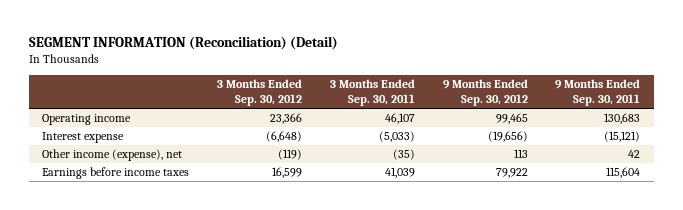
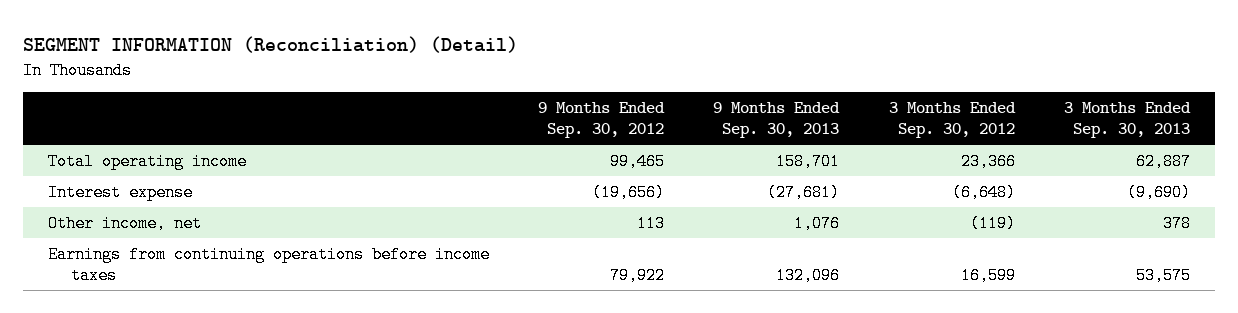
[329,79,415,107] 3 Months Ended Sep. 30, 2011 -> none
[555,79,641,107] 9 Months Ended Sep. 30, 2011 -> none
none -> [713,101,841,139] 9 Months Ended Sep. 30, 2013
none -> [1063,101,1191,139] 3 Months Ended Sep. 30, 2013
[42,114,132,126] Operating income -> [47,152,247,170] Total operating income
[42,149,183,162] Other income (expense), net -> [47,214,202,232] Other income, net
[42,167,190,180] Earnings before income taxes -> [47,245,490,285] Earnings from continuing operations before income taxes

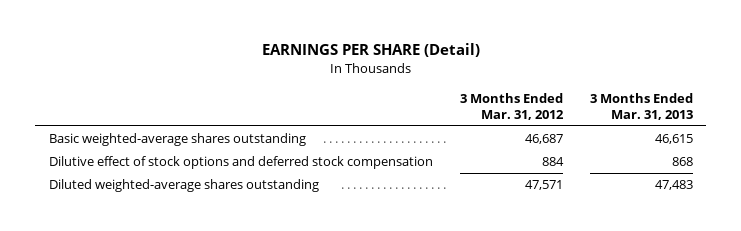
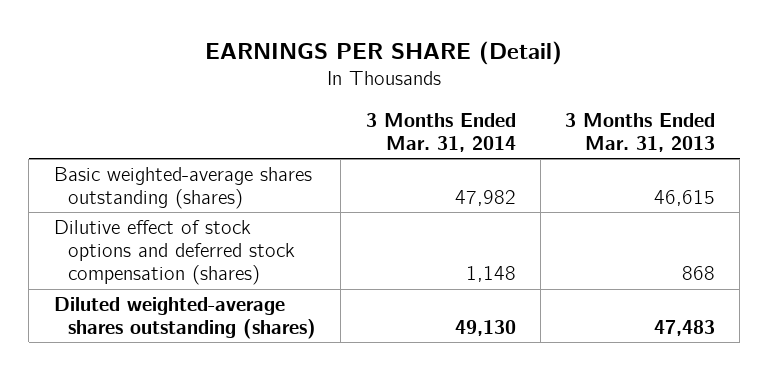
[459,92,564,120] 3 Months Ended Mar. 31, 2012 -> none
none -> [365,112,516,152] 3 Months Ended Mar. 31, 2014
[48,133,306,147] Basic weighted-average shares outstanding -> [53,166,312,210] Basic weighted-average shares outstanding (shares)
[48,156,433,170] Dilutive effect of stock options and deferred stock compensation -> [53,219,295,286] Dilutive effect of stock options and deferred stock compensation (shares)
[48,179,319,193] Diluted weighted-average shares outstanding -> [53,296,316,340] Diluted weighted-average shares outstanding (shares)

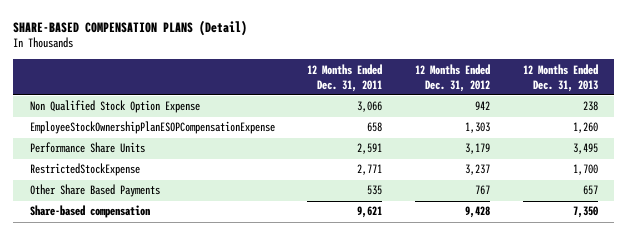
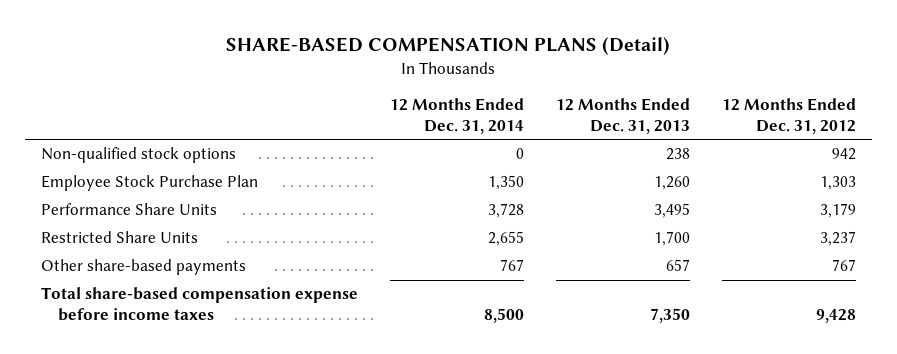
[307,63,383,92] 12 Months Ended Dec. 31, 2011 -> none
none -> [389,97,524,134] 12 Months Ended Dec. 31, 2014
[29,100,200,114] Non Qualified Stock Option Expense -> [41,147,237,164] Non-qualified stock options
[29,121,275,135] EmployeeStockOwnershipPlanESOPCompensationExpense -> [41,175,259,192] Employee Stock Purchase Plan
[29,163,140,177] RestrictedStockExpense -> [41,231,199,244] Restricted Share Units
[29,184,160,198] Other Share Based Payments -> [41,259,247,276] Other share-based payments
[29,205,150,219] Share-based compensation -> [41,287,359,322] Total share-based compensation expense before income taxes

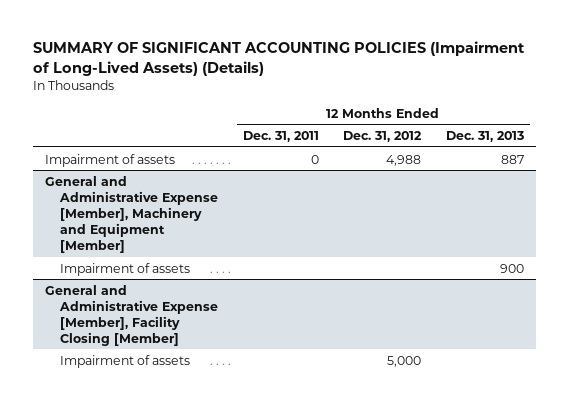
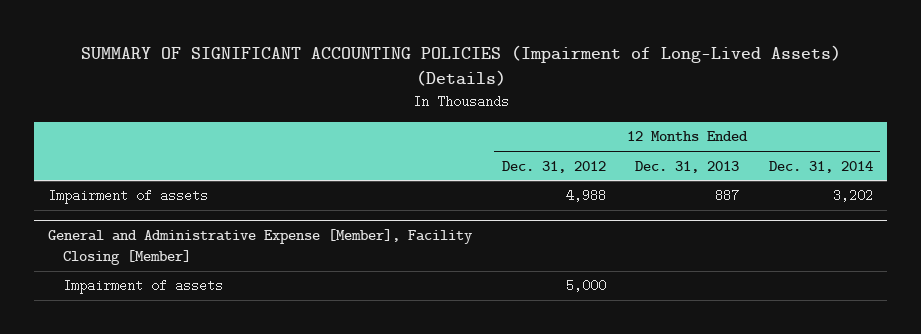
[242,131,319,143] Dec. 31, 2011 -> none
none -> [768,160,873,173] Dec. 31, 2014
[45,175,219,253] General and Administrative Expense [Member], Machinery and Equipment [Member] -> none
[60,262,191,276] Impairment of assets -> none

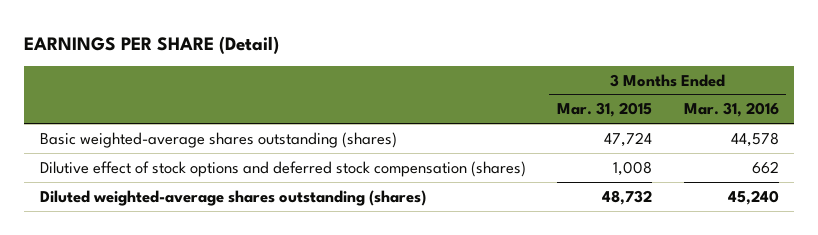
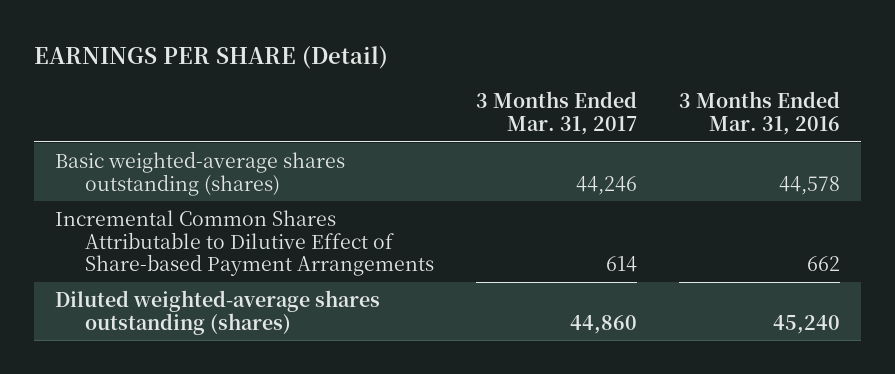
[557,102,653,118] Mar. 31, 2015 -> none
none -> [475,91,637,135] 3 Months Ended Mar. 31, 2017
[39,160,526,177] Dilutive effect of stock options and deferred stock compensation (shares) -> [55,209,434,277] Incremental Common Shares Attributable to Dilutive Effect of Share-based Payment Arrangements

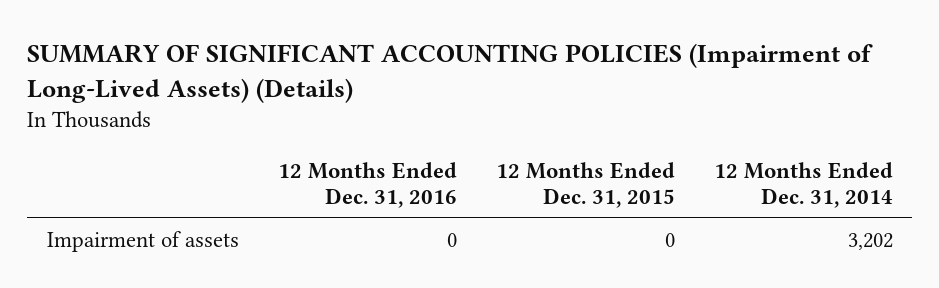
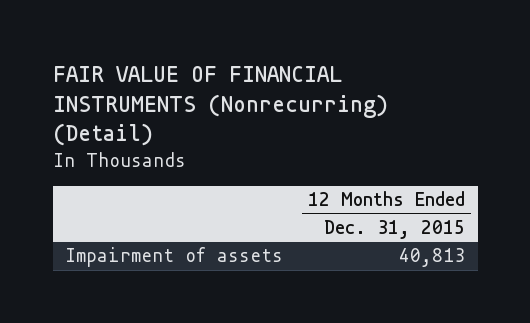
[27,42,874,103] SUMMARY OF SIGNIFICANT ACCOUNTING POLICIES (Impairment of Long-Lived Assets) (Details) -> [52,66,388,147] FAIR VALUE OF FINANCIAL INSTRUMENTS (Nonrecurring) (Detail)
[277,162,457,209] 12 Months Ended Dec. 31, 2016 -> none
[713,162,893,209] 12 Months Ended Dec. 31, 2014 -> none
[664,233,675,248] 0 -> [399,248,466,268] 40,813

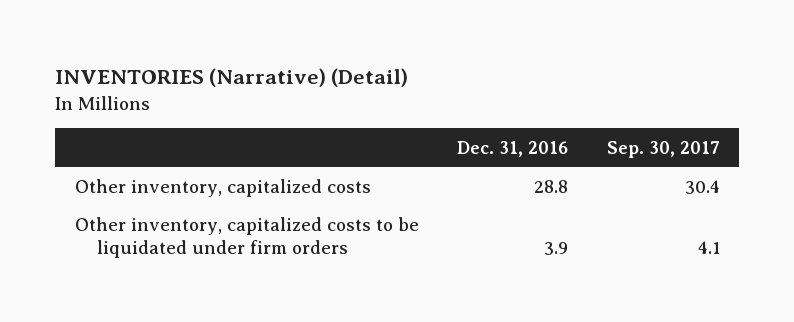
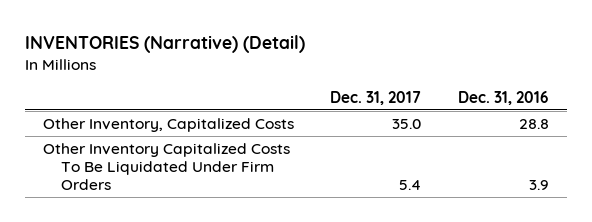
[606,140,720,158] Sep. 30, 2017 -> none
none -> [330,90,422,105] Dec. 31, 2017
[74,178,371,197] Other inventory, capitalized costs -> [43,117,295,132] Other Inventory, Capitalized Costs
[74,216,419,258] Other inventory, capitalized costs to be liquidated under firm orders -> [43,142,291,191] Other Inventory Capitalized Costs To Be Liquidated Under Firm Orders

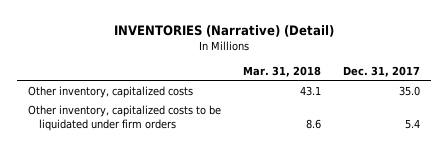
[457,90,549,105] Dec. 31, 2016 -> none
none -> [242,65,321,77] Mar. 31, 2018
[43,117,295,132] Other Inventory, Capitalized Costs -> [28,85,194,98] Other inventory, capitalized costs
[43,142,291,191] Other Inventory Capitalized Costs To Be Liquidated Under Firm Orders -> [28,104,222,132] Other inventory, capitalized costs to be liquidated under firm orders

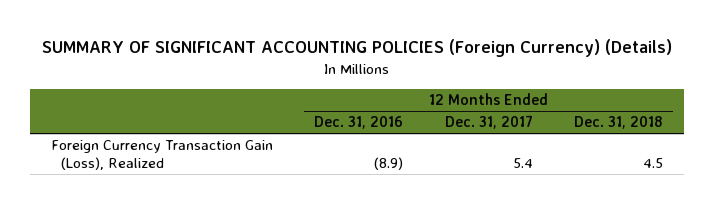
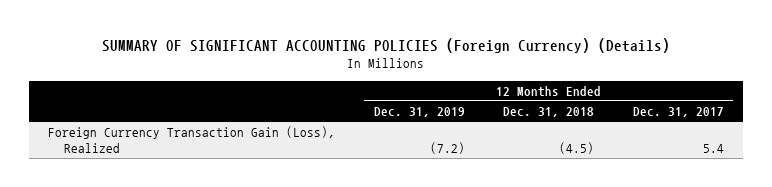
[314,116,404,130] Dec. 31, 2016 -> none
none -> [373,107,465,118] Dec. 31, 2019
[642,158,663,169] 4.5 -> [559,142,595,155] (4.5)

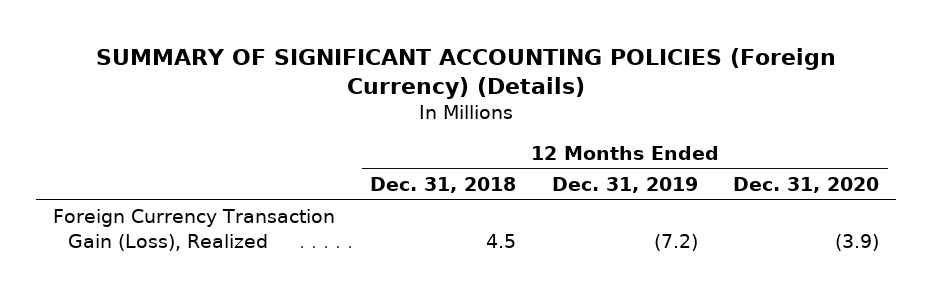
[632,107,724,118] Dec. 31, 2017 -> none
none -> [732,177,879,194] Dec. 31, 2020
[559,142,595,155] (4.5) -> [486,233,517,248] 4.5

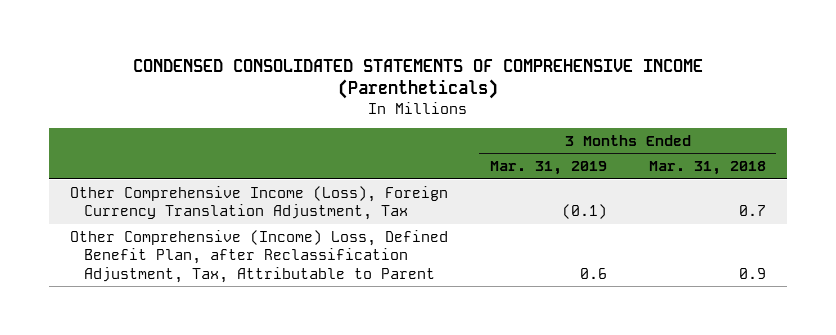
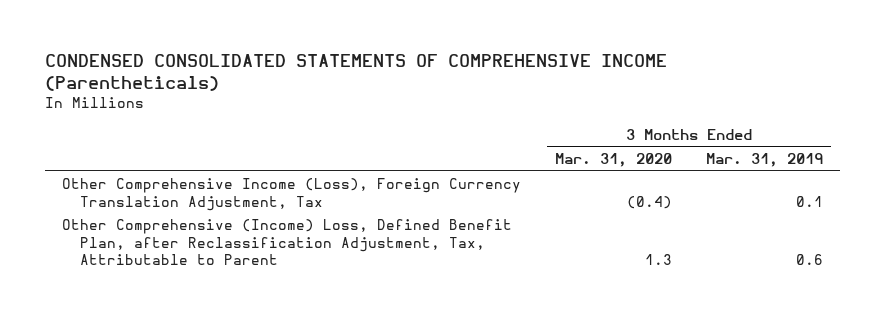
[648,161,766,176] Mar. 31, 2018 -> none
none -> [555,152,673,167] Mar. 31, 2020
[561,204,607,220] (0.1) -> [795,195,823,207] 0.1

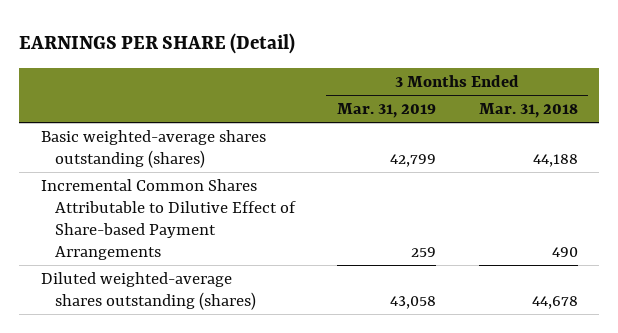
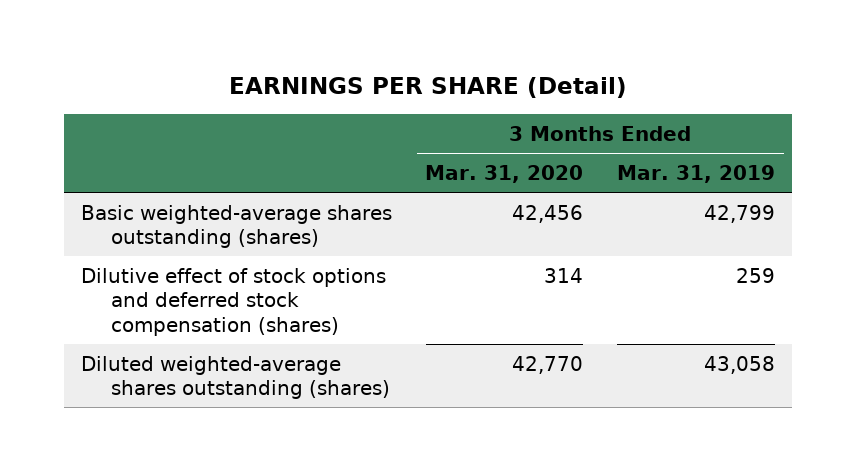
[478,103,578,119] Mar. 31, 2018 -> none
none -> [425,164,584,183] Mar. 31, 2020
[40,179,296,260] Incremental Common Shares Attributable to Dilutive Effect of Share-based Payment Arrangements -> [80,267,386,336] Dilutive effect of stock options and deferred stock compensation (shares)

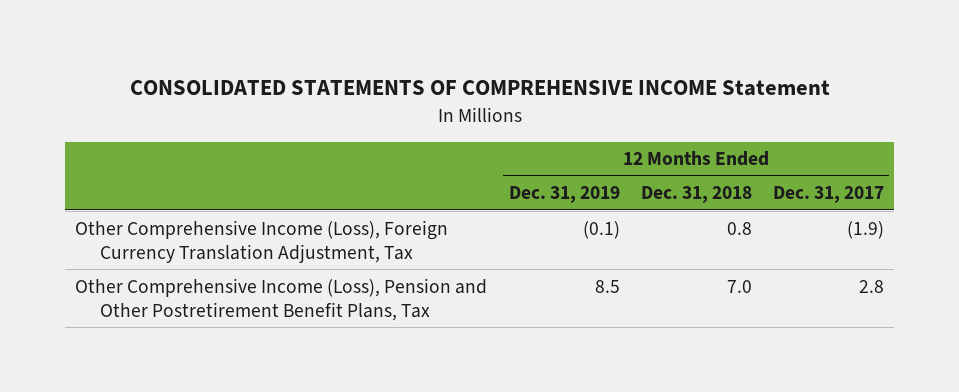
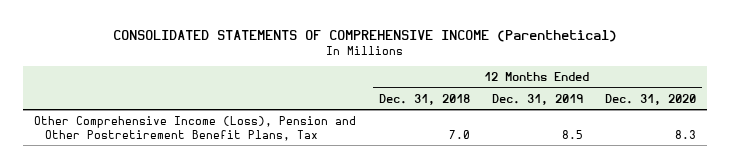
[129,80,830,97] CONSOLIDATED STATEMENTS OF COMPREHENSIVE INCOME Statement -> [113,30,618,43] CONSOLIDATED STATEMENTS OF COMPREHENSIVE INCOME (Parenthetical)
[772,186,884,204] Dec. 31, 2017 -> none
none -> [605,93,697,105] Dec. 31, 2020
[75,219,449,263] Other Comprehensive Income (Loss), Foreign Currency Translation Adjustment, Tax -> none

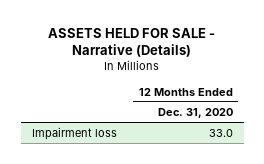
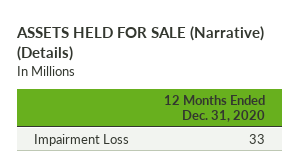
[48,28,216,58] ASSETS HELD FOR SALE - Narrative (Details) -> [16,25,265,62] ASSETS HELD FOR SALE (Narrative) (Details)
[31,127,117,141] Impairment loss -> [34,133,130,146] Impairment Loss
[208,129,233,138] 33.0 -> [249,133,266,144] 33

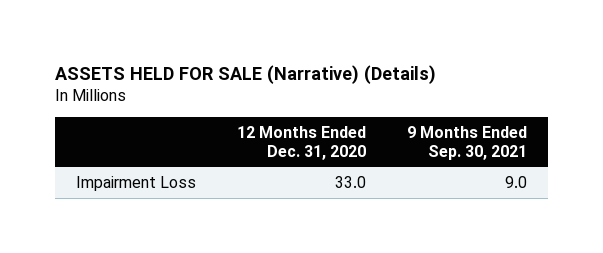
none -> [407,126,528,160] 9 Months Ended Sep. 30, 2021
[249,133,266,144] 33 -> [335,175,367,188] 33.0

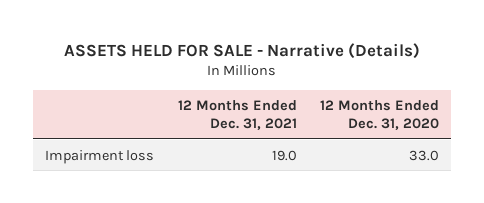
[55,64,437,84] ASSETS HELD FOR SALE (Narrative) (Details) -> [64,42,421,59] ASSETS HELD FOR SALE - Narrative (Details)
[407,126,528,160] 9 Months Ended Sep. 30, 2021 -> none
none -> [177,99,297,131] 12 Months Ended Dec. 31, 2021
[75,175,196,191] Impairment Loss -> [44,149,154,164] Impairment loss

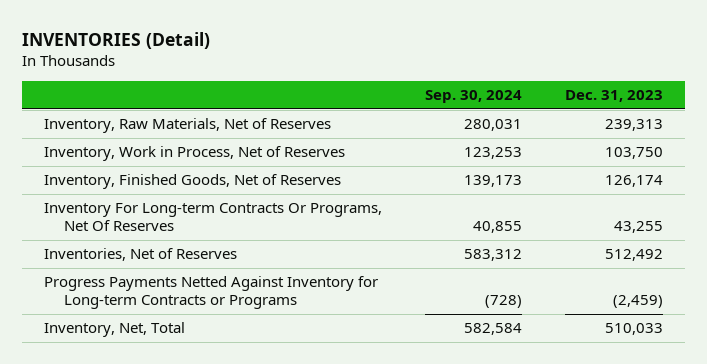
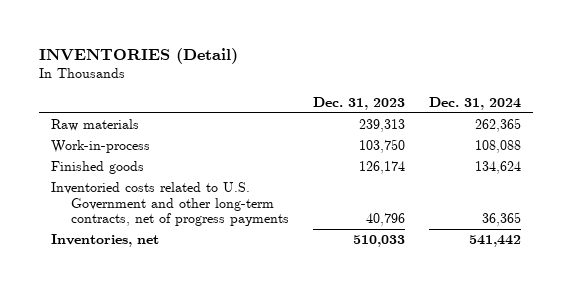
[424,90,522,104] Sep. 30, 2024 -> none
none -> [429,97,522,111] Dec. 31, 2024
[43,248,237,262] Inventories, Net of Reserves -> none
[43,276,378,310] Progress Payments Netted Against Inventory for Long-term Contracts or Programs -> none
[43,118,331,134] Inventory, Raw Materials, Net of Reserves -> [50,119,139,132] Raw materials
[43,146,345,162] Inventory, Work in Process, Net of Reserves -> [50,140,150,154] Work-in-process
[43,174,341,190] Inventory, Finished Goods, Net of Reserves -> [50,161,144,175] Finished goods
[43,203,382,232] Inventory For Long-term Contracts Or Programs, Net Of Reserves -> [50,182,290,227] Inventoried costs related to U.S. Government and other long-term contracts, net of progress payments
[614,221,664,234] 43,255 -> [366,213,406,227] 40,796
[43,322,185,338] Inventory, Net, Total -> [50,234,159,248] Inventories, net

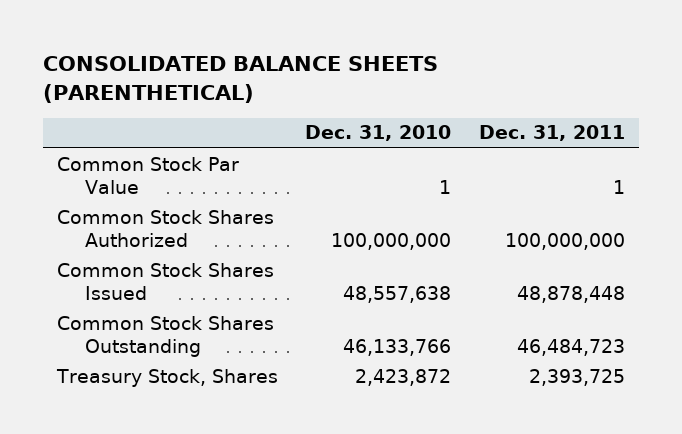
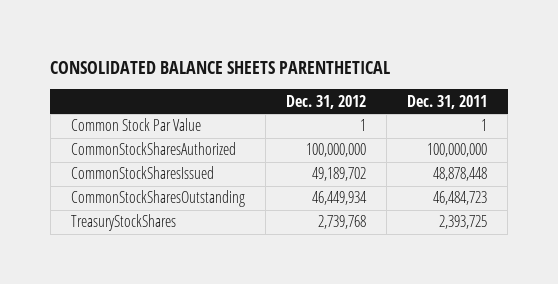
[42,56,438,103] CONSOLIDATED BALANCE SHEETS (PARENTHETICAL) -> [50,60,391,74] CONSOLIDATED BALANCE SHEETS PARENTHETICAL
[305,125,452,142] Dec. 31, 2010 -> none
none -> [285,94,366,109] Dec. 31, 2012
[56,209,274,248] Common Stock Shares Authorized -> [70,142,236,156] CommonStockSharesAuthorized
[56,262,274,301] Common Stock Shares Issued -> [70,166,214,180] CommonStockSharesIssued
[56,315,274,358] Common Stock Shares Outstanding -> [70,190,245,208] CommonStockSharesOutstanding
[55,368,278,387] Treasury Stock, Shares -> [70,214,176,232] TreasuryStockShares

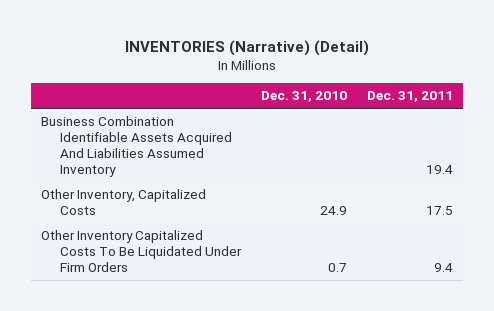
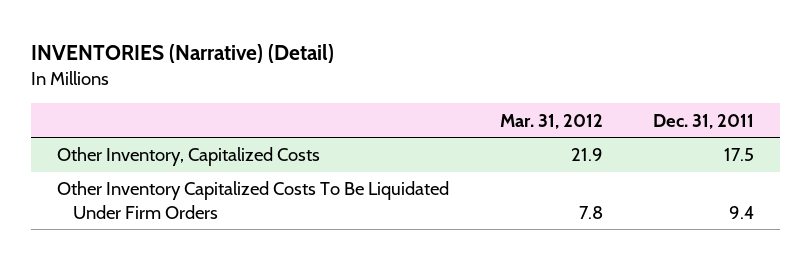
[260,91,347,103] Dec. 31, 2010 -> none
none -> [499,113,603,129] Mar. 31, 2012
[41,116,232,177] Business Combination Identifiable Assets Acquired And Liabilities Assumed Inventory -> none

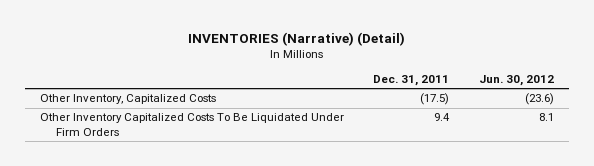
[499,113,603,129] Mar. 31, 2012 -> none
none -> [479,75,555,87] Jun. 30, 2012
[724,148,755,162] 17.5 -> [420,93,450,106] (17.5)

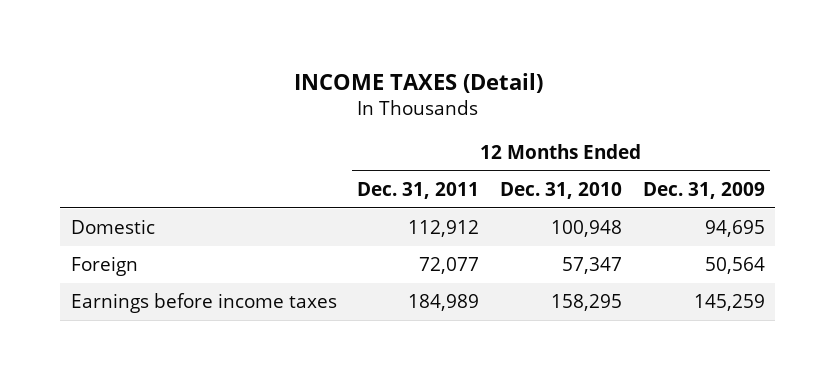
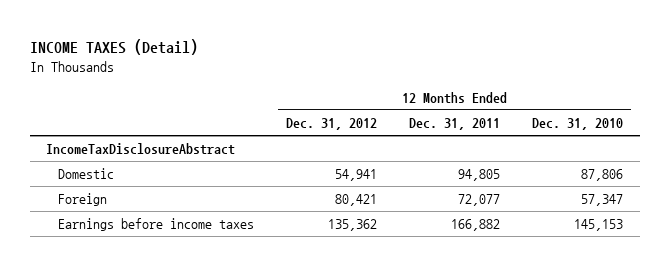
[642,182,765,200] Dec. 31, 2009 -> none
none -> [286,118,378,131] Dec. 31, 2012
none -> [46,143,236,156] IncomeTaxDisclosureAbstract
[408,220,480,238] 112,912 -> [458,169,501,182] 94,805
[551,220,623,238] 100,948 -> [581,169,624,182] 87,806
[408,294,480,312] 184,989 -> [451,219,501,232] 166,882
[551,294,623,312] 158,295 -> [574,219,624,232] 145,153

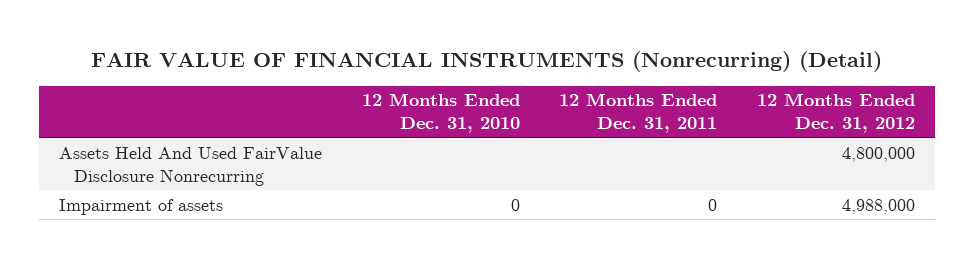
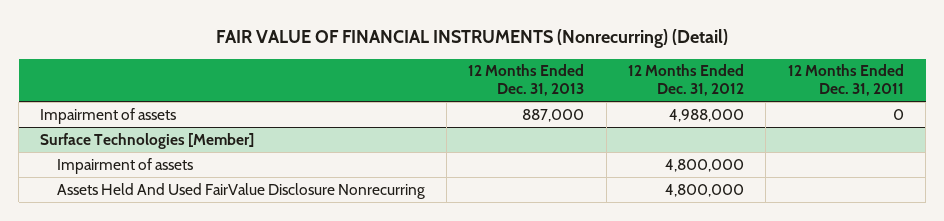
[361,93,520,134] 12 Months Ended Dec. 31, 2010 -> none
none -> [468,64,585,97] 12 Months Ended Dec. 31, 2013
[59,146,323,186] Assets Held And Used FairValue Disclosure Nonrecurring -> none
none -> [40,132,255,149] Surface Technologies [Member]
none -> [56,157,193,174] Impairment of assets
none -> [56,182,425,199] Assets Held And Used FairValue Disclosure Nonrecurring

